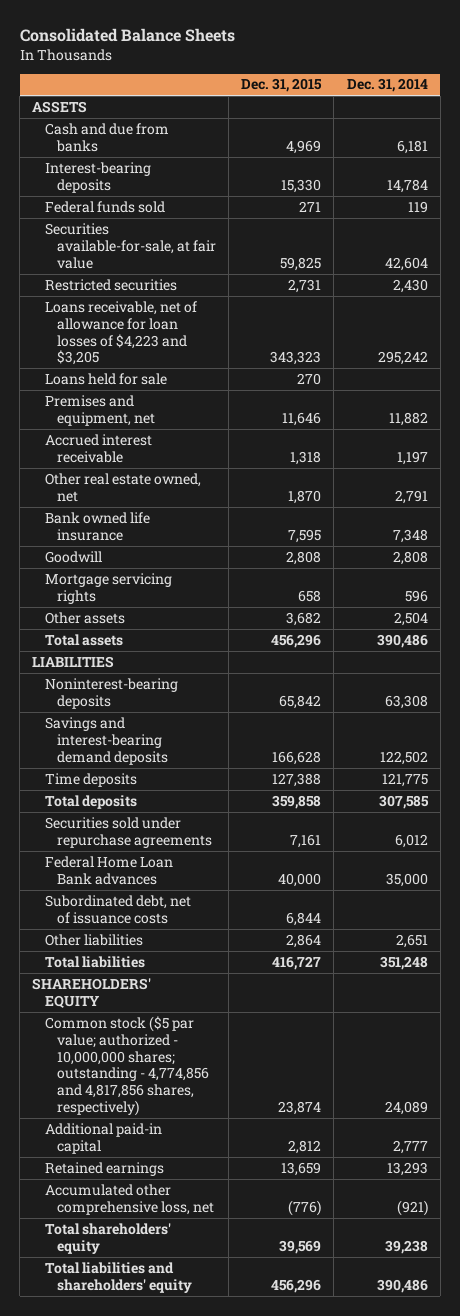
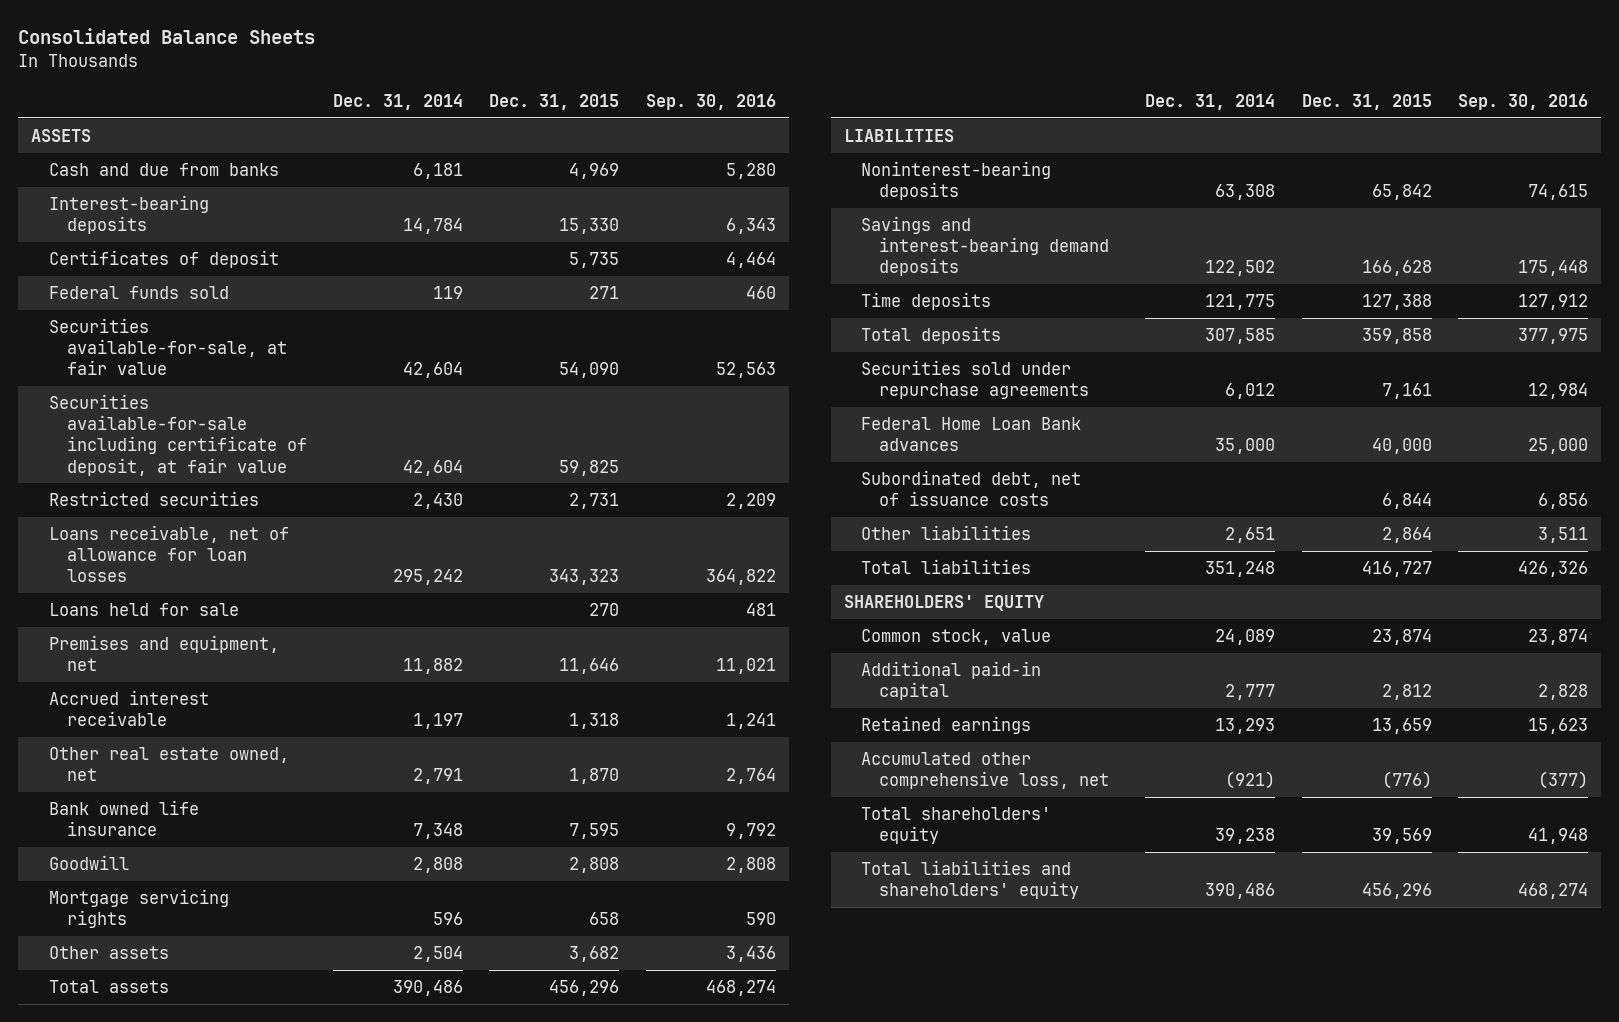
none -> [645,93,776,110] Sep. 30, 2016
none -> [48,250,279,269] Certificates of deposit
[280,256,322,271] 59,825 -> [559,362,620,379] 54,090
none -> [48,394,307,476] Securities available-for-sale including certificate of deposit, at fair value
[44,300,197,366] Loans receivable, net of allowance for loan losses of $4,223 and $3,205 -> [48,525,289,583] Loans receivable, net of allowance for loan losses
[44,1015,209,1117] Common stock ($5 par value; authorized - 10,000,000 shares; outstanding - 4,774,856 and 4,817,856 shares, respectively) -> [861,629,1052,646] Common stock, value

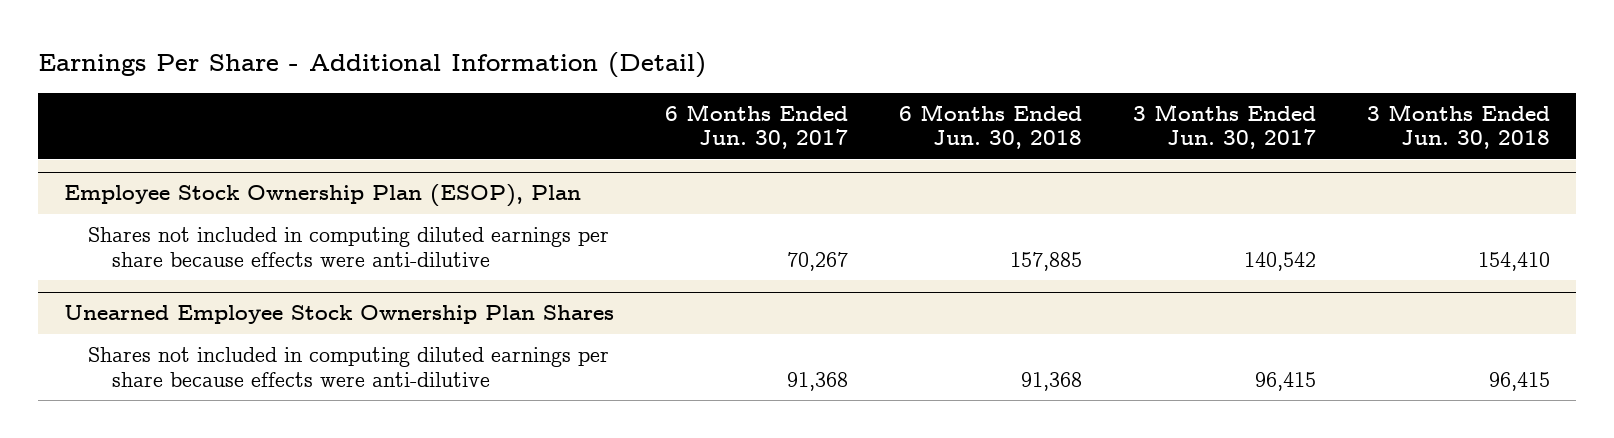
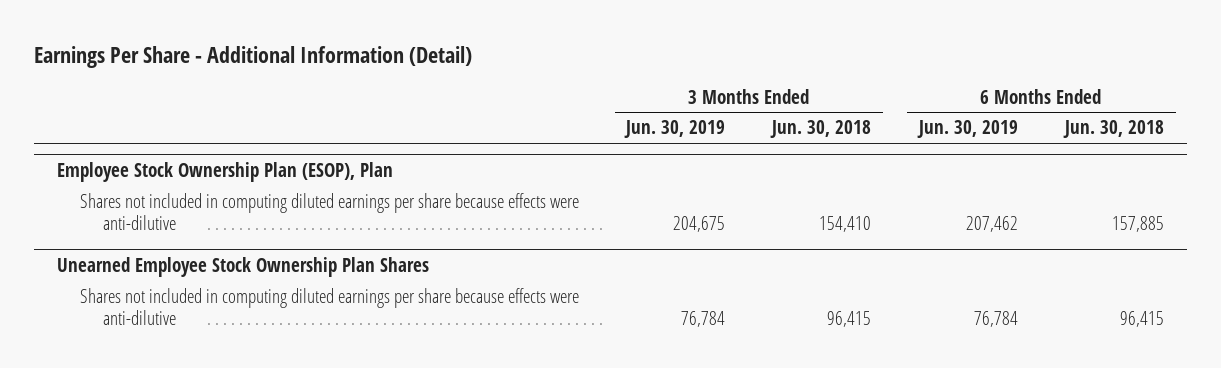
[664,103,848,150] 6 Months Ended Jun. 30, 2017 -> none
[1133,103,1317,150] 3 Months Ended Jun. 30, 2017 -> none
none -> [624,120,726,139] Jun. 30, 2019
none -> [916,120,1018,139] Jun. 30, 2019
[1021,371,1083,391] 91,368 -> [1119,310,1164,327] 96,415

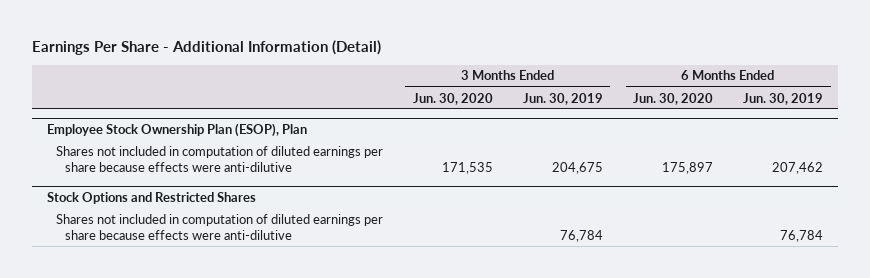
[770,120,872,139] Jun. 30, 2018 -> none
[1062,120,1164,139] Jun. 30, 2018 -> none
none -> [412,92,493,105] Jun. 30, 2020
none -> [633,92,714,105] Jun. 30, 2020
[57,256,430,277] Unearned Employee Stock Ownership Plan Shares -> none
[80,193,580,230] Shares not included in computing diluted earnings per share because effects were anti-dilutive -> [55,145,383,173] Shares not included in computation of diluted earnings per share because effects were anti-dilutive
none -> [46,191,256,204] Stock Options and Restricted Shares
[80,288,580,325] Shares not included in computing diluted earnings per share because effects were anti-dilutive -> [55,213,383,241] Shares not included in computation of diluted earnings per share because effects were anti-dilutive

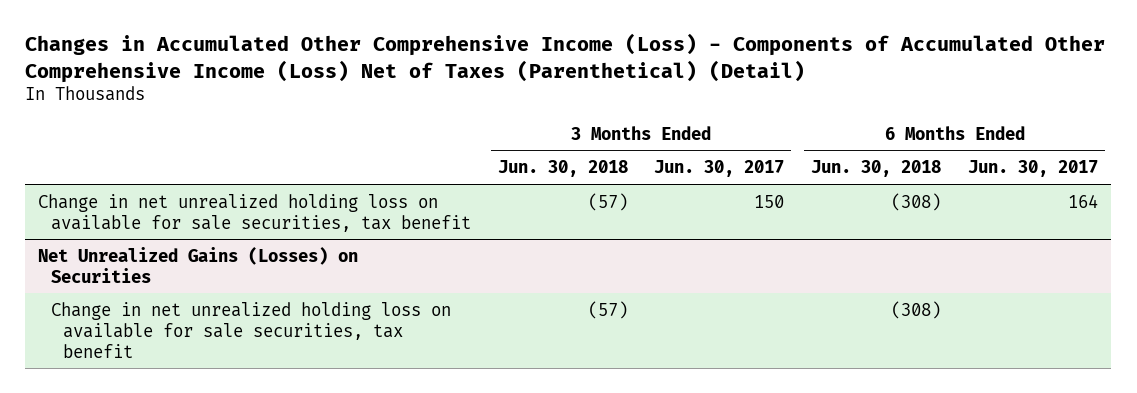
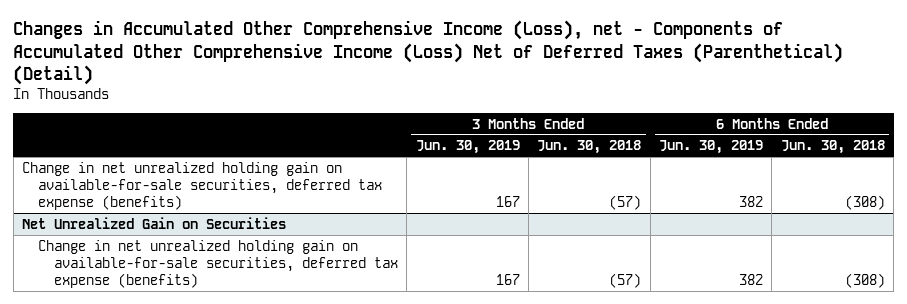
[25,33,1106,83] Changes in Accumulated Other Comprehensive Income (Loss) - Components of Accumulated Other Comprehensive Income (Loss) Net of Taxes (Parenthetical) (Detail) -> [13,20,844,85] Changes in Accumulated Other Comprehensive Income (Loss), net - Components of Accumulated Other Comprehensive Income (Loss) Net of Deferred Taxes (Parenthetical) (Detail)
[654,160,785,178] Jun. 30, 2017 -> none
[968,160,1099,178] Jun. 30, 2017 -> none
none -> [415,140,520,155] Jun. 30, 2019
none -> [659,140,764,155] Jun. 30, 2019
[38,193,471,232] Change in net unrealized holding loss on available for sale securities, tax benefit -> [22,161,383,210] Change in net unrealized holding gain on available-for-sale securities, deferred tax expense (benefits)
[38,246,359,283] Net Unrealized Gains (Losses) on Securities -> [22,216,287,229] Net Unrealized Gain on Securities
[50,301,451,358] Change in net unrealized holding loss on available for sale securities, tax benefit -> [38,239,398,288] Change in net unrealized holding gain on available-for-sale securities, deferred tax expense (benefits)

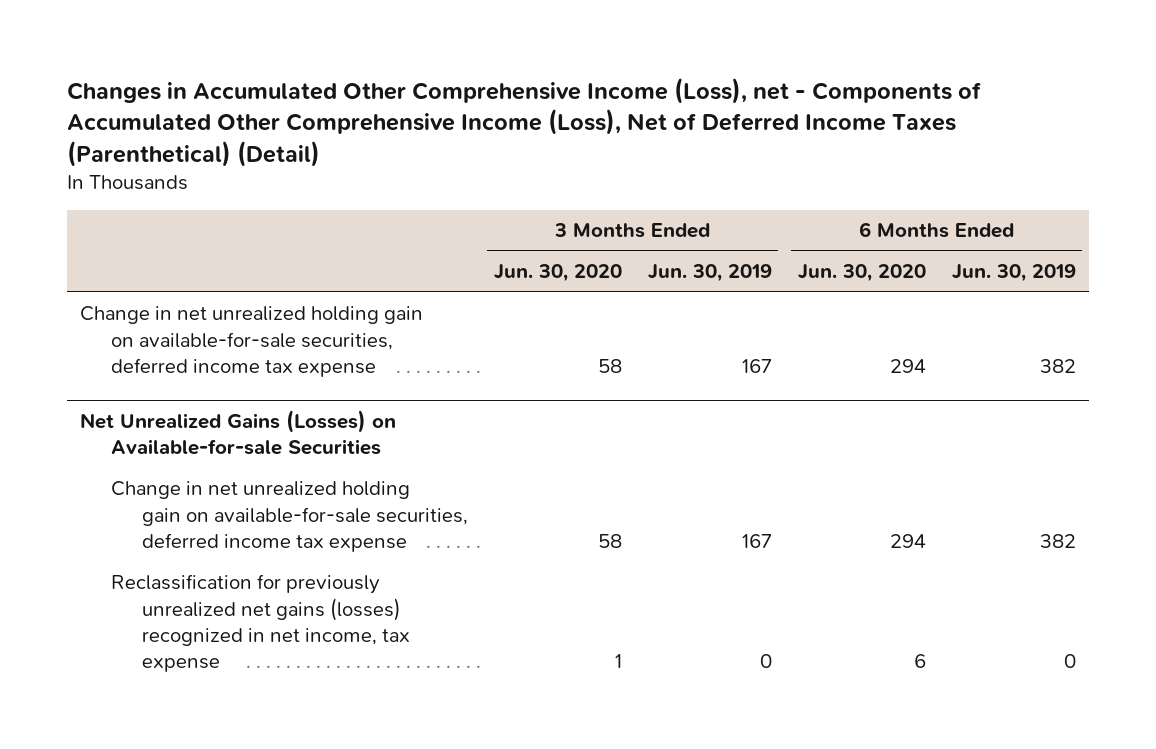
[13,20,844,85] Changes in Accumulated Other Comprehensive Income (Loss), net - Components of Accumulated Other Comprehensive Income (Loss) Net of Deferred Taxes (Parenthetical) (Detail) -> [66,77,981,167] Changes in Accumulated Other Comprehensive Income (Loss), net - Components of Accumulated Other Comprehensive Income (Loss), Net of Deferred Income Taxes (Parenthetical) (Detail)
[537,140,642,155] Jun. 30, 2018 -> none
[780,140,885,155] Jun. 30, 2018 -> none
none -> [493,264,622,283] Jun. 30, 2020
none -> [797,264,926,283] Jun. 30, 2020
[22,161,383,210] Change in net unrealized holding gain on available-for-sale securities, deferred tax expense (benefits) -> [79,306,423,378] Change in net unrealized holding gain on available-for-sale securities, deferred income tax expense
[22,216,287,229] Net Unrealized Gain on Securities -> [79,409,396,455] Net Unrealized Gains (Losses) on Available-for-sale Securities
[38,239,398,288] Change in net unrealized holding gain on available-for-sale securities, deferred tax expense (benefits) -> [110,481,468,553] Change in net unrealized holding gain on available-for-sale securities, deferred income tax expense
none -> [110,574,410,673] Reclassification for previously unrealized net gains (losses) recognized in net income, tax expense

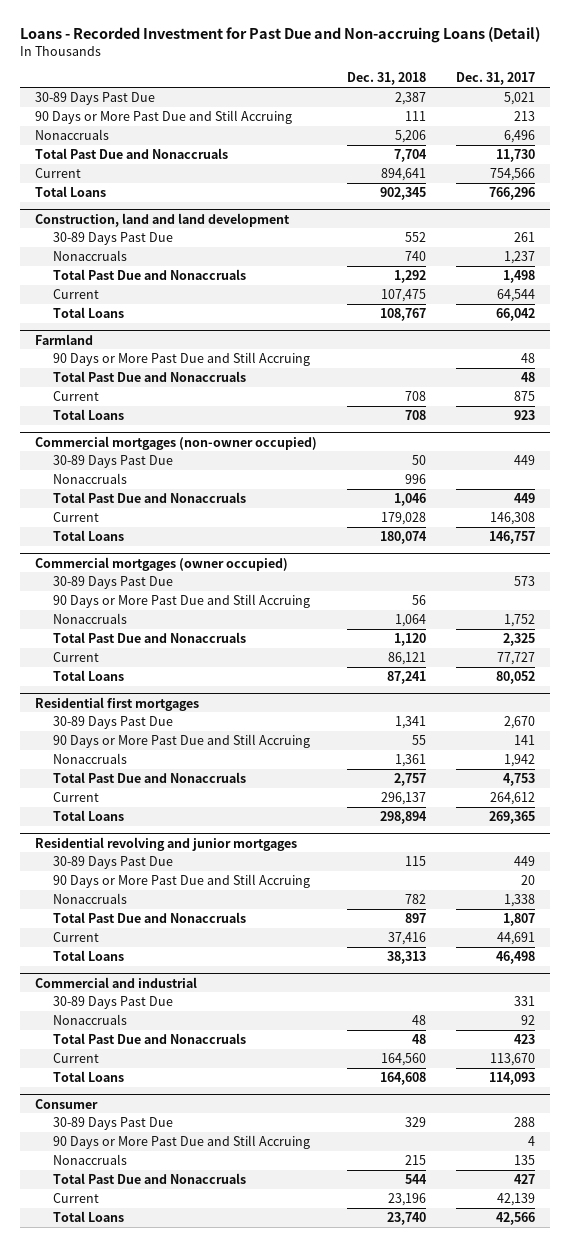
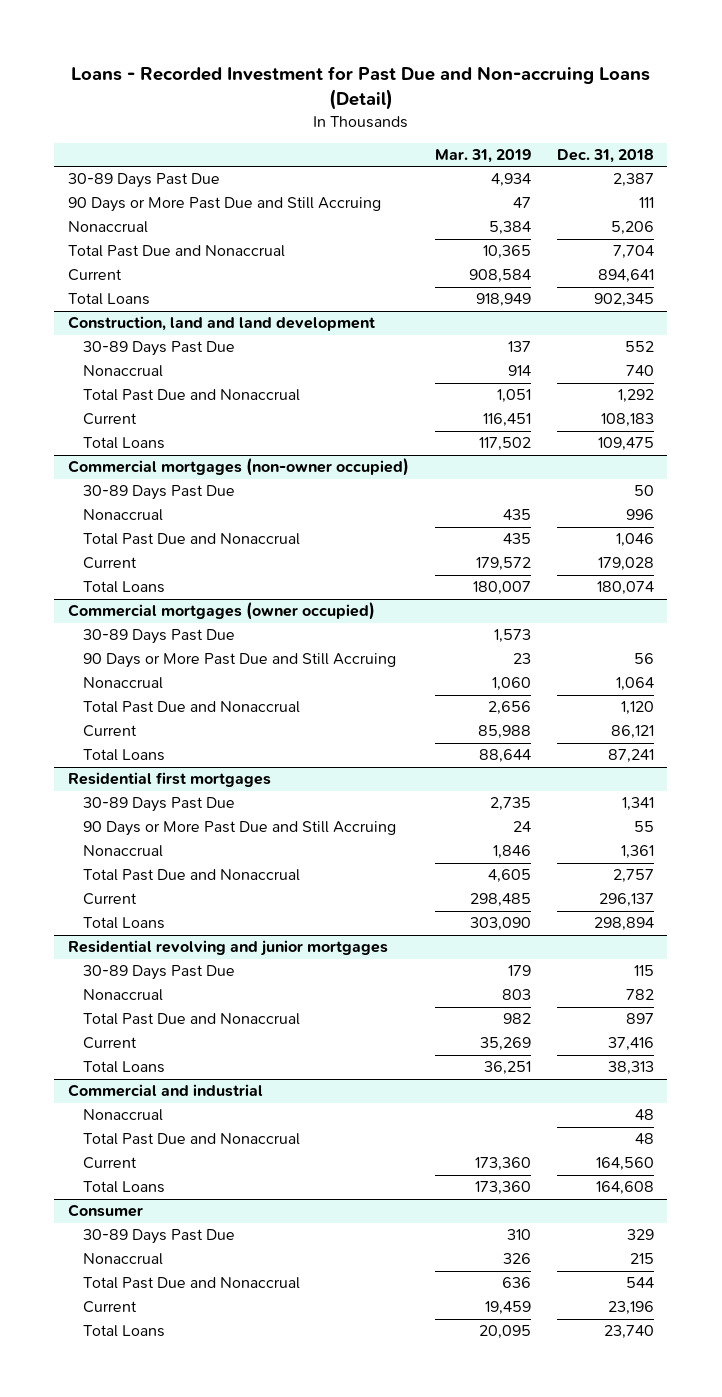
[455,72,535,86] Dec. 31, 2017 -> none
none -> [434,148,531,163] Mar. 31, 2019
[35,128,110,140] Nonaccruals -> [67,221,148,234] Nonaccrual
[35,147,229,159] Total Past Due and Nonaccruals -> [67,245,285,258] Total Past Due and Nonaccrual
[35,333,94,345] Farmland -> none
[53,351,311,366] 90 Days or More Past Due and Still Accruing -> none
[53,370,247,382] Total Past Due and Nonaccruals -> none
[53,390,100,401] Current -> none
[53,408,125,420] Total Loans -> none
[53,249,128,261] Nonaccruals -> [82,365,163,378] Nonaccrual
[53,268,247,280] Total Past Due and Nonaccruals -> [82,389,300,402] Total Past Due and Nonaccrual
[381,288,427,302] 107,475 -> [601,413,655,428] 108,183
[380,307,427,321] 108,767 -> [598,437,655,452] 109,475
[53,472,128,484] Nonaccruals -> [82,509,163,522] Nonaccrual
[53,491,247,503] Total Past Due and Nonaccruals -> [82,533,300,546] Total Past Due and Nonaccrual
[53,612,128,624] Nonaccruals -> [82,677,163,690] Nonaccrual
[53,631,247,643] Total Past Due and Nonaccruals -> [82,701,300,714] Total Past Due and Nonaccrual
[53,752,128,764] Nonaccruals -> [82,845,163,858] Nonaccrual
[53,771,247,783] Total Past Due and Nonaccruals -> [82,869,300,882] Total Past Due and Nonaccrual
[53,873,311,888] 90 Days or More Past Due and Still Accruing -> none
[53,892,128,904] Nonaccruals -> [82,989,163,1002] Nonaccrual
[53,911,247,923] Total Past Due and Nonaccruals -> [82,1013,300,1026] Total Past Due and Nonaccrual
[53,995,174,1009] 30-89 Days Past Due -> none
[53,1013,128,1025] Nonaccruals -> [82,1109,163,1122] Nonaccrual
[53,1032,247,1044] Total Past Due and Nonaccruals -> [82,1133,300,1146] Total Past Due and Nonaccrual
[53,1134,311,1149] 90 Days or More Past Due and Still Accruing -> none
[53,1153,128,1165] Nonaccruals -> [82,1253,163,1266] Nonaccrual
[53,1172,247,1184] Total Past Due and Nonaccruals -> [82,1277,300,1290] Total Past Due and Nonaccrual

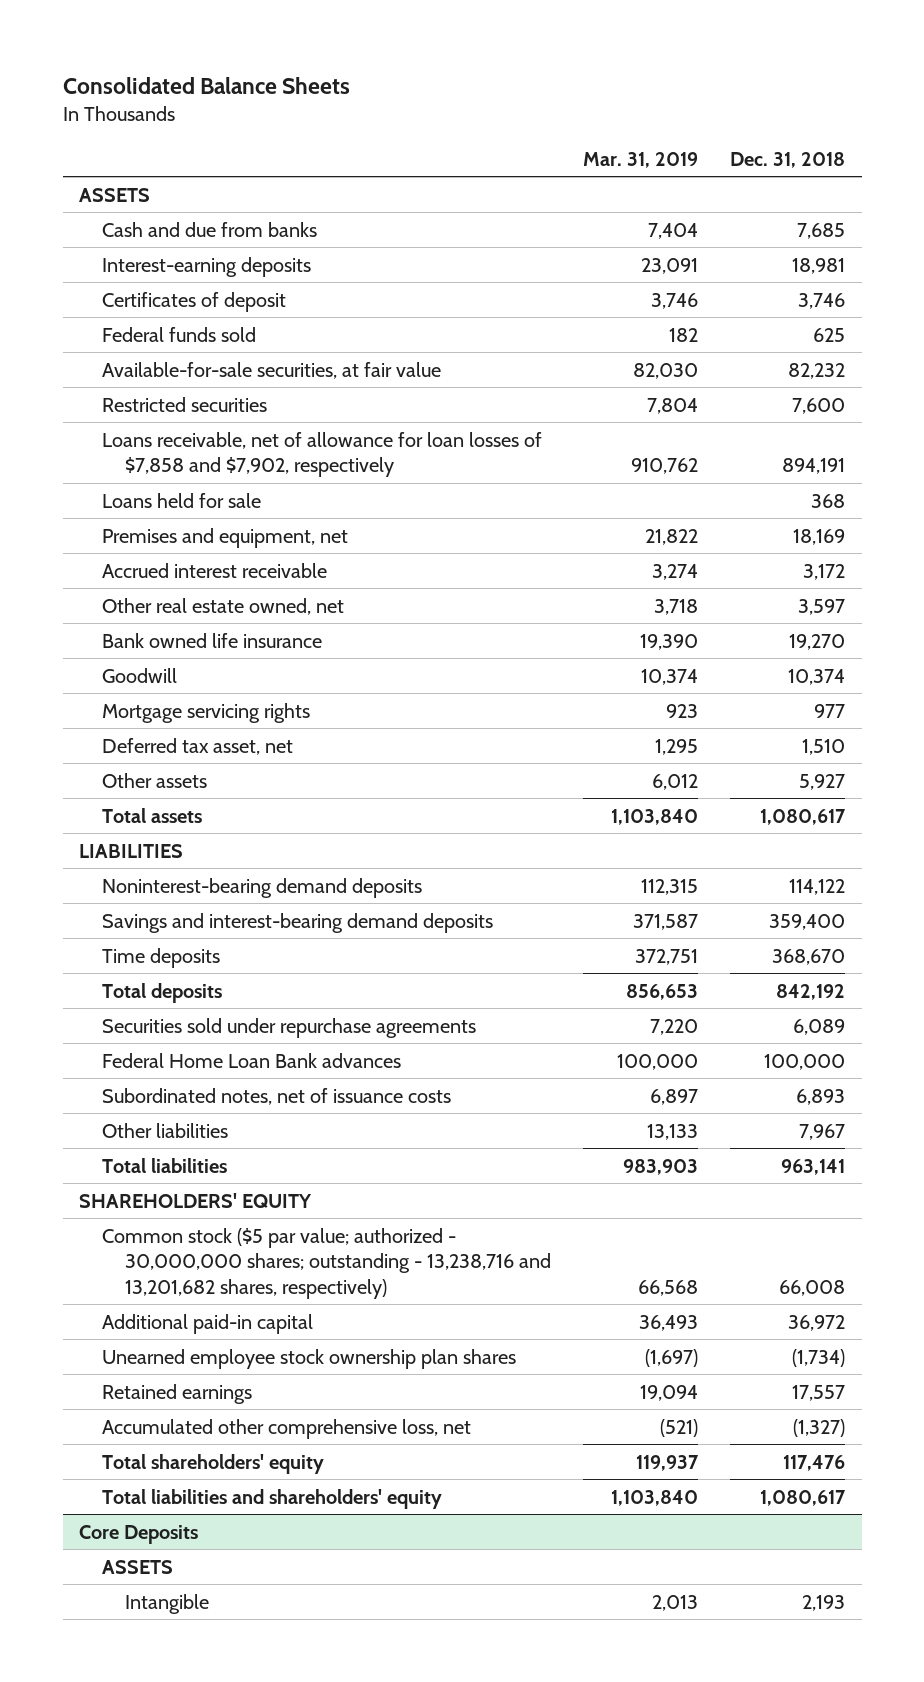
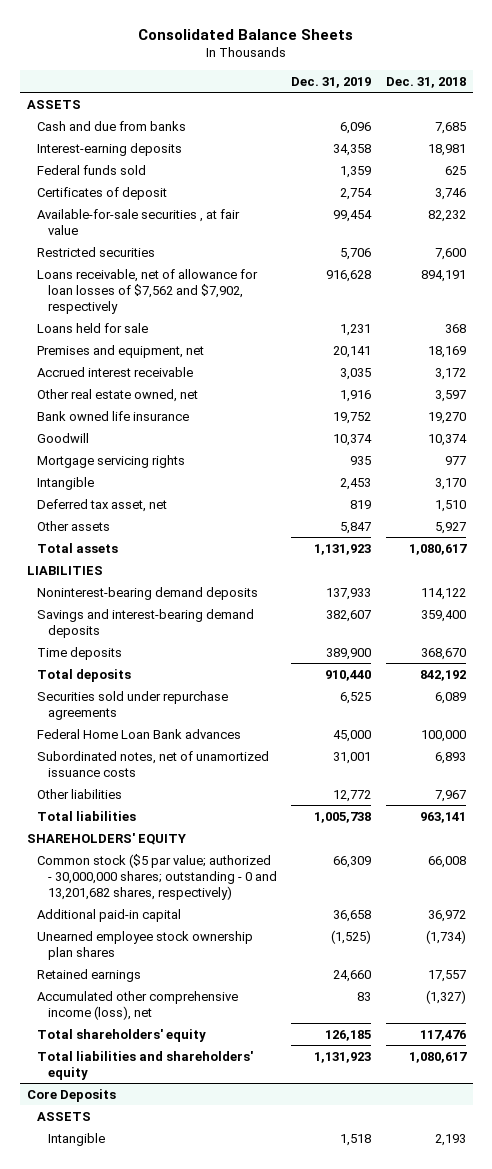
[582,151,698,168] Mar. 31, 2019 -> none
none -> [291,76,372,88] Dec. 31, 2019
[101,291,286,312] Certificates of deposit -> [37,186,168,200] Certificates of deposit
[101,361,441,379] Available-for-sale securities, at fair value -> [37,208,241,235] Available-for-sale securities , at fair value
[101,431,542,478] Loans receivable, net of allowance for loan losses of $7,858 and $7,902, respectively -> [37,268,259,314] Loans receivable, net of allowance for loan losses of $7,562 and $7,902, respectively
none -> [37,476,95,490] Intangible
[101,1087,451,1105] Subordinated notes, net of issuance costs -> [37,750,270,777] Subordinated notes, net of unamortized issuance costs
[101,1227,551,1299] Common stock ($5 par value; authorized - 30,000,000 shares; outstanding - 13,238,716 and 13,201,682 shares, respectively) -> [37,853,277,900] Common stock ($5 par value; authorized - 30,000,000 shares; outstanding - 0 and 13,201,682 shares, respectively)
[101,1418,471,1439] Accumulated other comprehensive loss, net -> [37,990,239,1020] Accumulated other comprehensive income (loss), net

